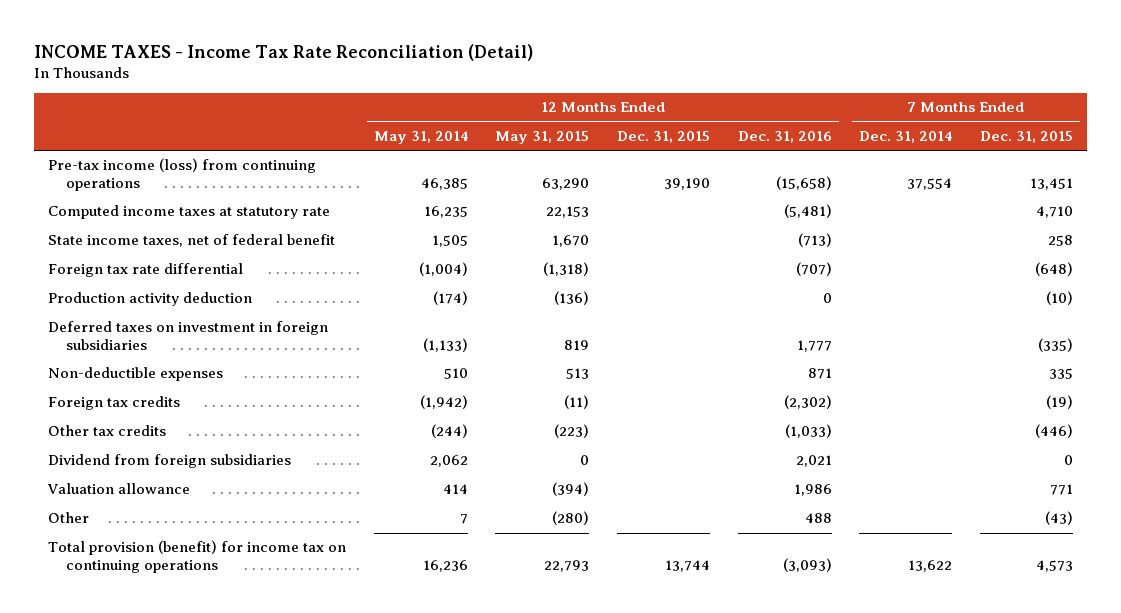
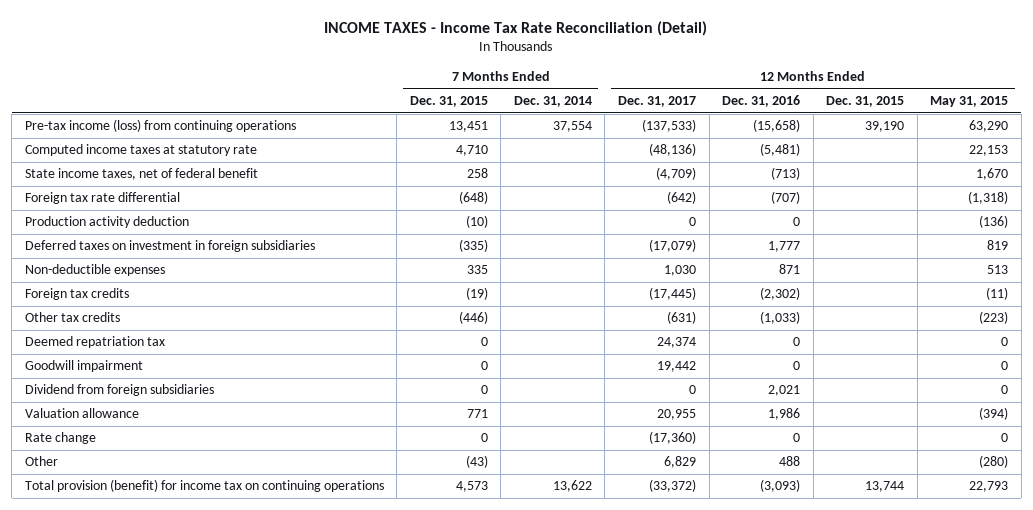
[373,130,468,144] May 31, 2014 -> none
none -> [617,96,696,108] Dec. 31, 2017
none -> [24,336,165,349] Deemed repatriation tax
none -> [24,360,143,373] Goodwill impairment
none -> [24,432,96,445] Rate change

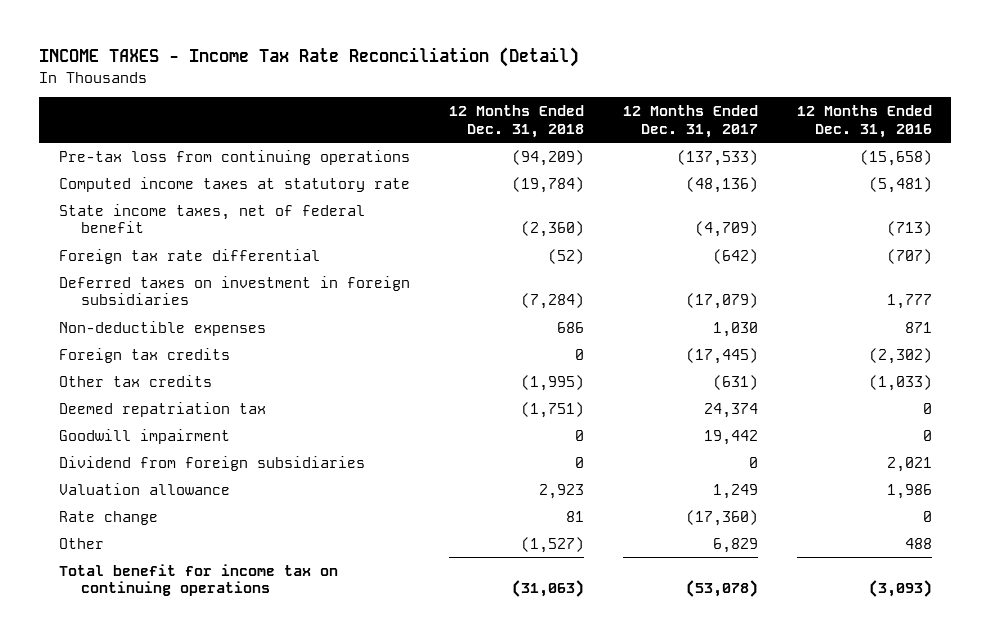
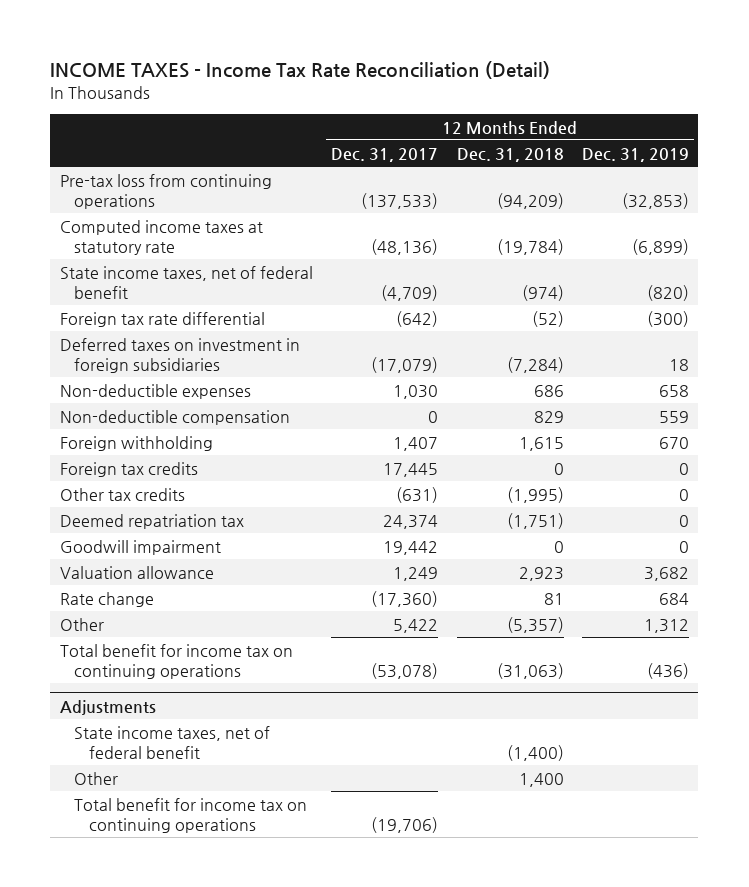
[796,105,932,138] 12 Months Ended Dec. 31, 2016 -> none
none -> [582,147,690,162] Dec. 31, 2019
[520,221,584,238] (2,360) -> [521,284,564,301] (974)
none -> [59,409,290,425] Non-deductible compensation
none -> [59,435,213,451] Foreign withholding
[685,347,758,364] (17,445) -> [383,462,439,477] 17,445
[58,455,365,471] Dividend from foreign subsidiaries -> none
[520,536,584,553] (1,527) -> [506,616,564,633] (5,357)
[712,537,758,553] 6,829 -> [393,618,439,633] 5,422
none -> [59,699,156,715] Adjustments
none -> [74,725,271,759] State income taxes, net of federal benefit
none -> [74,771,119,785] Other
none -> [74,797,308,833] Total benefit for income tax on continuing operations

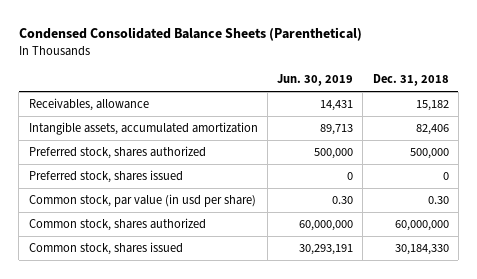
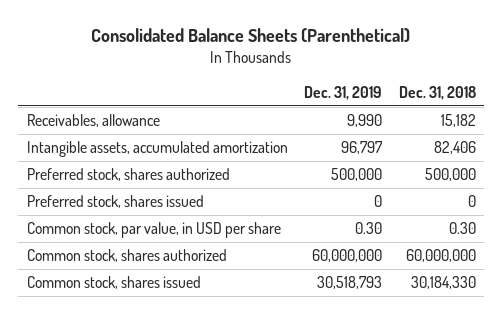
[18,26,362,41] Condensed Consolidated Balance Sheets (Parenthetical) -> [91,28,411,44] Consolidated Balance Sheets (Parenthetical)
[277,74,354,87] Jun. 30, 2019 -> none
none -> [304,86,383,101] Dec. 31, 2019
[28,194,256,208] Common stock, par value (in usd per share) -> [26,222,281,239] Common stock, par value, in USD per share

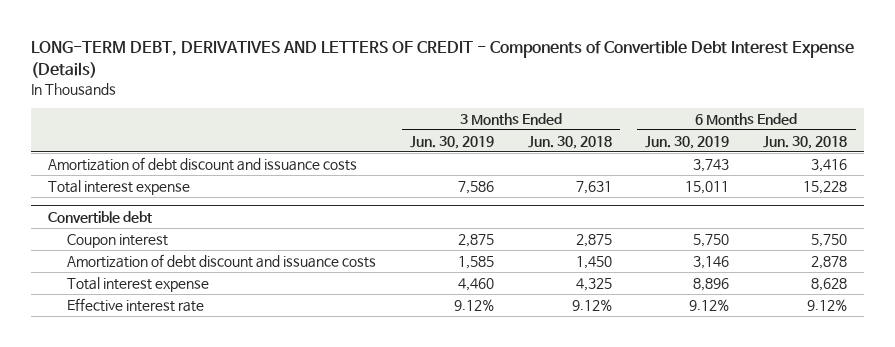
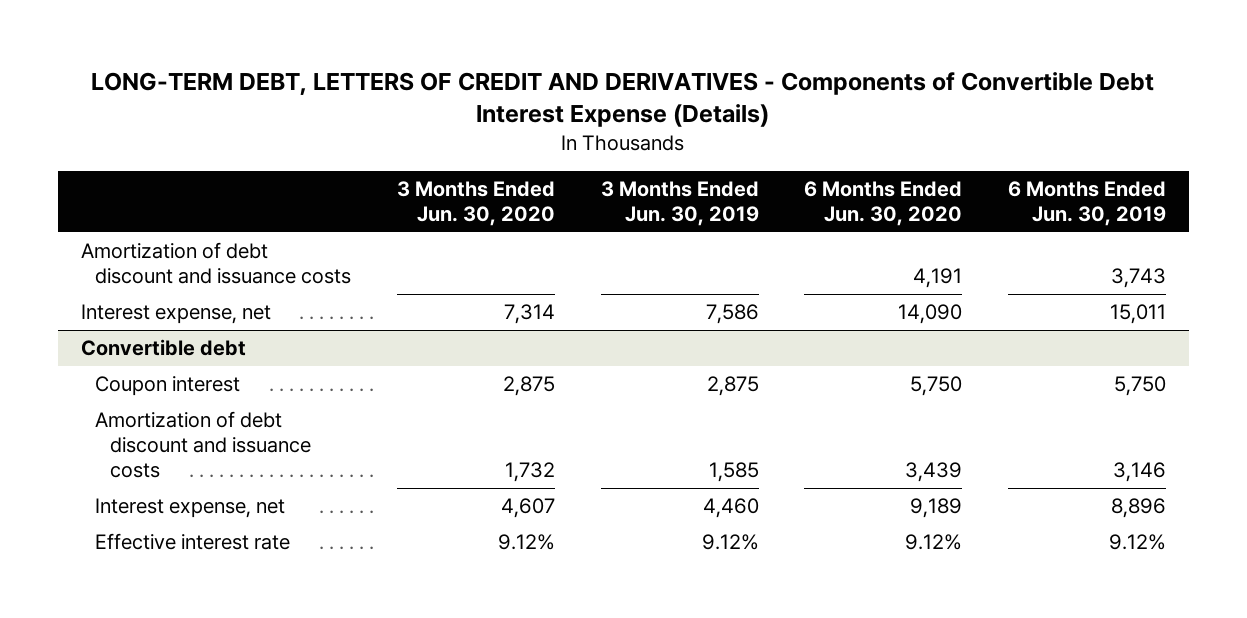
[31,40,855,78] LONG-TERM DEBT, DERIVATIVES AND LETTERS OF CREDIT - Components of Convertible Debt Interest Expense (Details) -> [91,72,1155,128] LONG-TERM DEBT, LETTERS OF CREDIT AND DERIVATIVES - Components of Convertible Debt Interest Expense (Details)
[527,135,612,149] Jun. 30, 2018 -> none
[763,135,848,149] Jun. 30, 2018 -> none
none -> [397,181,556,227] 3 Months Ended Jun. 30, 2020
none -> [804,181,963,227] 6 Months Ended Jun. 30, 2020
[48,180,191,196] Total interest expense -> [80,304,271,325] Interest expense, net
[67,277,210,293] Total interest expense -> [95,498,286,519] Interest expense, net

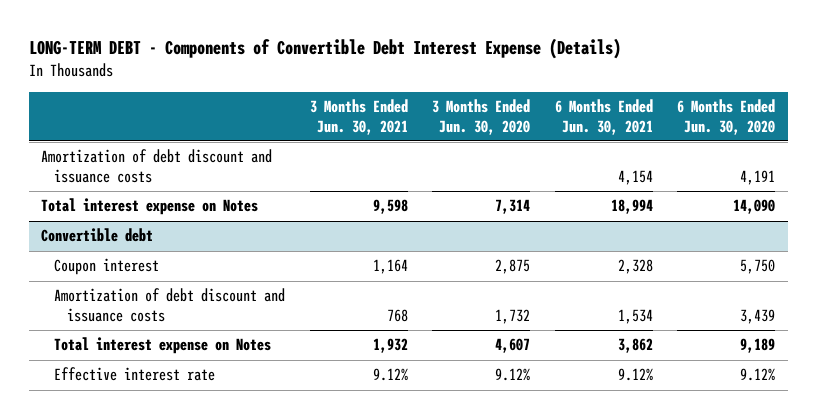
[91,72,1155,128] LONG-TERM DEBT, LETTERS OF CREDIT AND DERIVATIVES - Components of Convertible Debt Interest Expense (Details) -> [28,37,621,59] LONG-TERM DEBT - Components of Convertible Debt Interest Expense (Details)
[600,181,759,227] 3 Months Ended Jun. 30, 2019 -> none
[1008,181,1167,227] 6 Months Ended Jun. 30, 2019 -> none
none -> [309,99,408,135] 3 Months Ended Jun. 30, 2021
none -> [554,99,653,135] 6 Months Ended Jun. 30, 2021
[80,304,271,325] Interest expense, net -> [41,198,259,216] Total interest expense on Notes
[95,498,286,519] Interest expense, net -> [54,337,272,355] Total interest expense on Notes

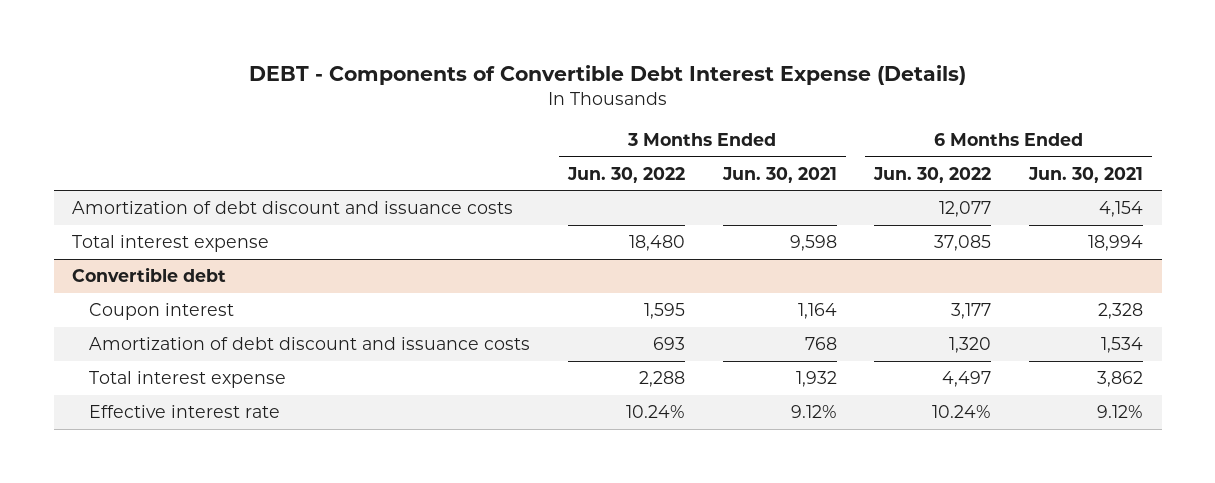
[28,37,621,59] LONG-TERM DEBT - Components of Convertible Debt Interest Expense (Details) -> [248,65,966,86] DEBT - Components of Convertible Debt Interest Expense (Details)
[432,99,531,135] 3 Months Ended Jun. 30, 2020 -> none
[677,99,776,135] 6 Months Ended Jun. 30, 2020 -> none
none -> [566,166,685,183] Jun. 30, 2022
none -> [873,166,992,183] Jun. 30, 2022
[41,198,259,216] Total interest expense on Notes -> [72,235,270,253] Total interest expense
[54,337,272,355] Total interest expense on Notes -> [89,371,287,389] Total interest expense

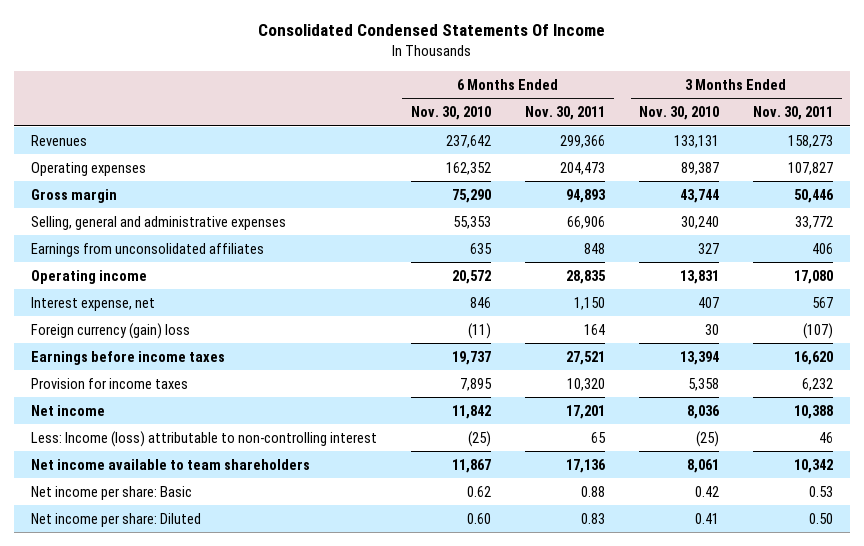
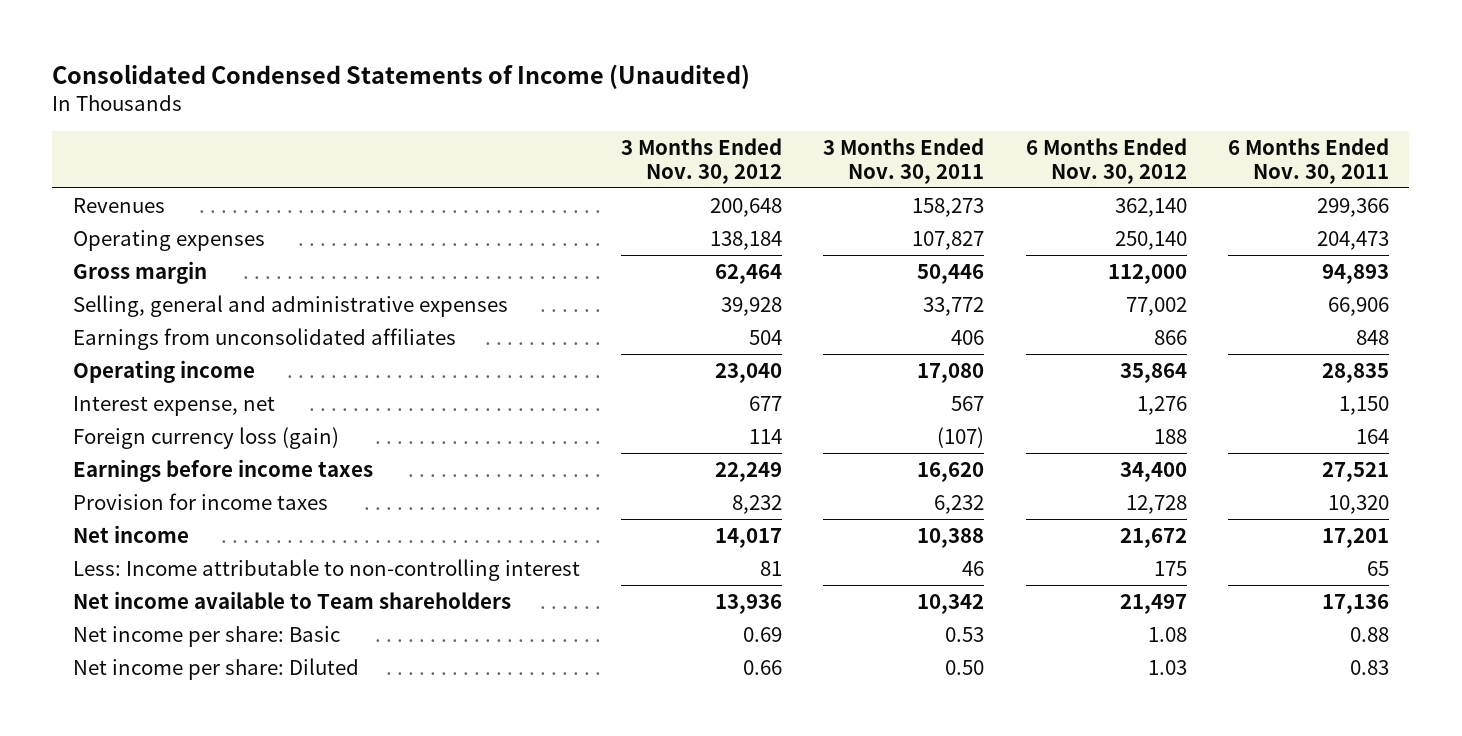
[258,24,606,37] Consolidated Condensed Statements Of Income -> [52,63,751,89] Consolidated Condensed Statements of Income (Unaudited)
[410,106,491,121] Nov. 30, 2010 -> none
[639,106,720,121] Nov. 30, 2010 -> none
none -> [621,138,783,184] 3 Months Ended Nov. 30, 2012
none -> [1025,138,1187,184] 6 Months Ended Nov. 30, 2012
[30,322,190,339] Foreign currency (gain) loss -> [72,426,339,449] Foreign currency loss (gain)
[30,430,377,447] Less: Income (loss) attributable to non-controlling interest -> [72,558,580,581] Less: Income attributable to non-controlling interest
[30,458,310,470] Net income available to team shareholders -> [72,590,511,609] Net income available to Team shareholders

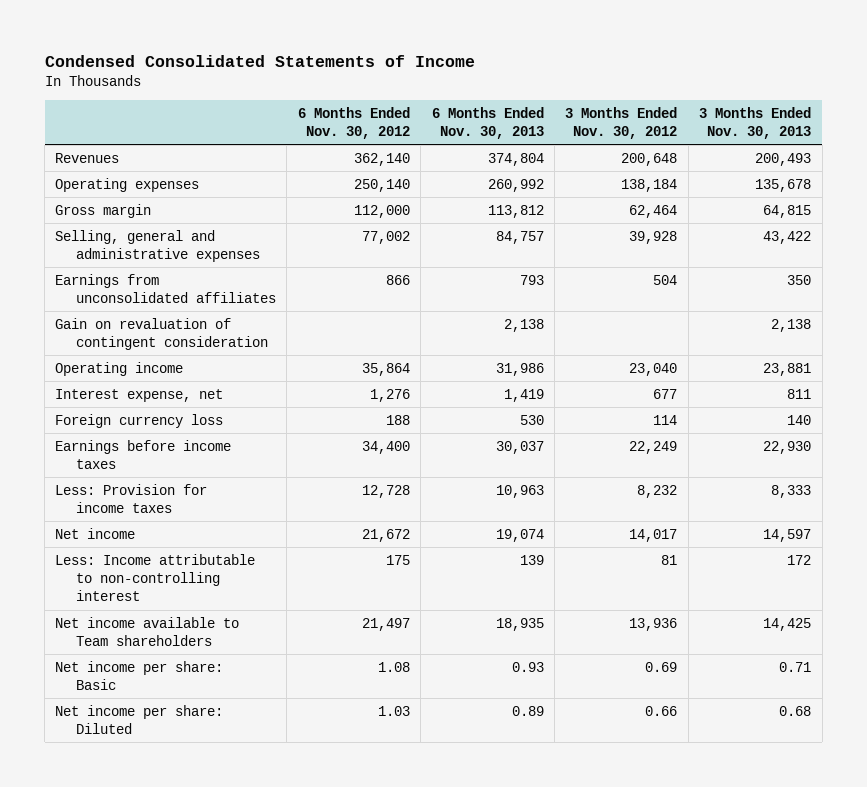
[52,63,751,89] Consolidated Condensed Statements of Income (Unaudited) -> [44,54,475,67] Condensed Consolidated Statements of Income
[823,138,985,184] 3 Months Ended Nov. 30, 2011 -> none
[1227,138,1389,184] 6 Months Ended Nov. 30, 2011 -> none
none -> [431,106,544,139] 6 Months Ended Nov. 30, 2013
none -> [699,106,812,139] 3 Months Ended Nov. 30, 2013
none -> [55,317,268,350] Gain on revaluation of contingent consideration
[72,426,339,449] Foreign currency loss (gain) -> [55,413,224,428] Foreign currency loss
[72,492,328,510] Provision for income taxes -> [55,483,208,513] Less: Provision for income taxes

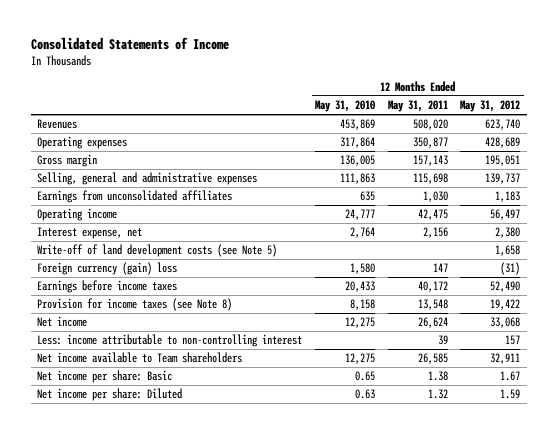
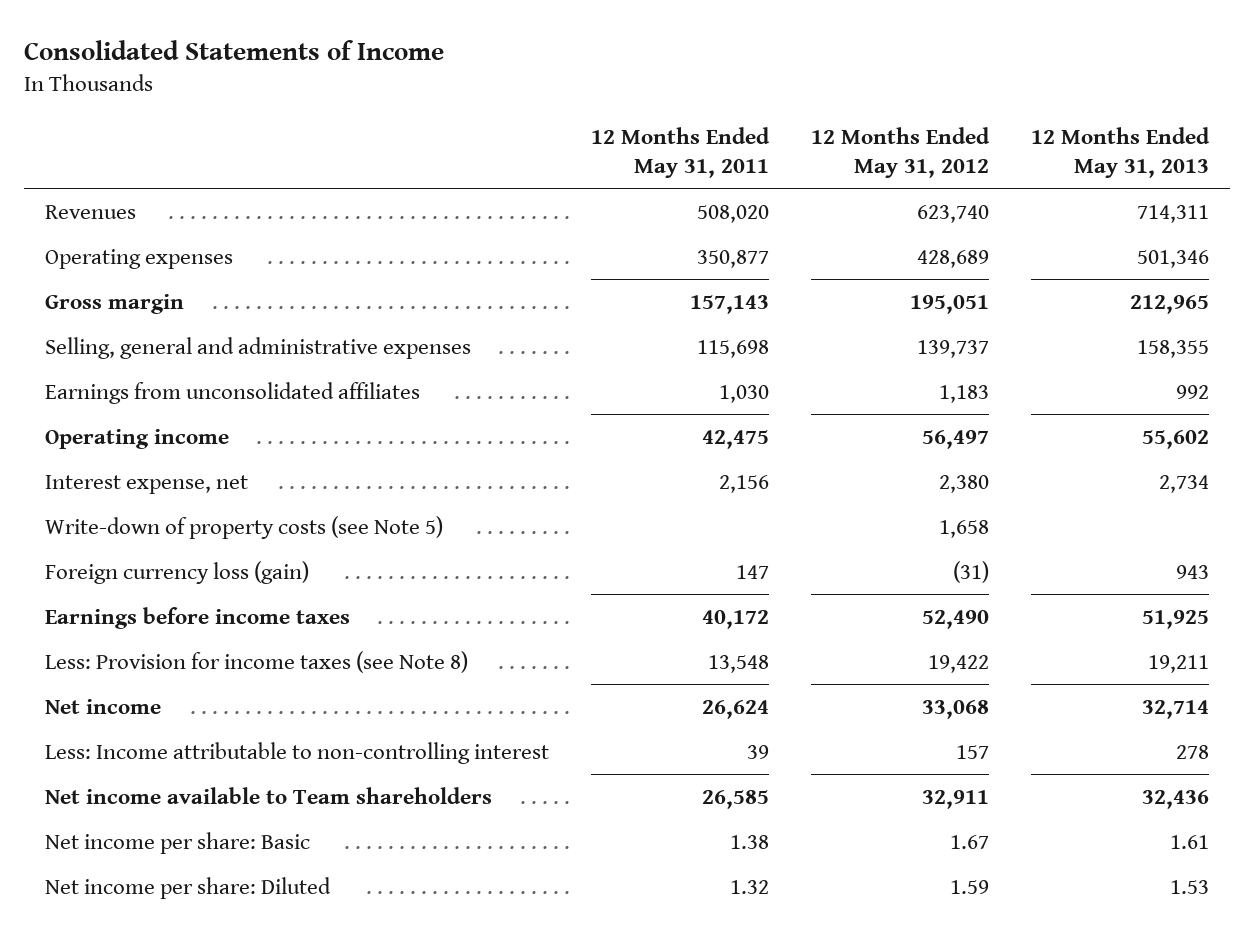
[314,100,375,113] May 31, 2010 -> none
none -> [1030,126,1210,178] 12 Months Ended May 31, 2013
[36,244,277,258] Write-off of land development costs (see Note 5) -> [44,515,443,539] Write-down of property costs (see Note 5)
[36,262,177,276] Foreign currency (gain) loss -> [44,560,309,584] Foreign currency loss (gain)
[36,298,232,312] Provision for income taxes (see Note 8) -> [44,650,468,673] Less: Provision for income taxes (see Note 8)
[36,334,302,348] Less: income attributable to non-controlling interest -> [44,741,549,764] Less: Income attributable to non-controlling interest

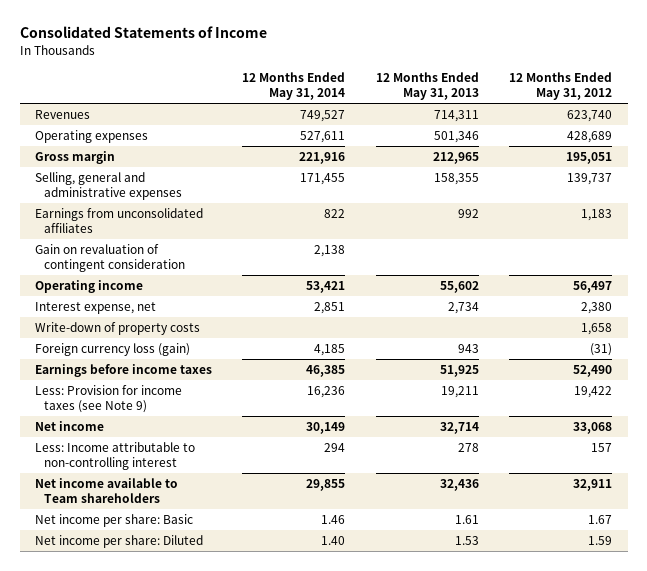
[590,126,770,178] 12 Months Ended May 31, 2011 -> none
none -> [242,71,346,101] 12 Months Ended May 31, 2014
none -> [34,243,185,273] Gain on revaluation of contingent consideration
[44,515,443,539] Write-down of property costs (see Note 5) -> [34,321,200,335] Write-down of property costs
[44,650,468,673] Less: Provision for income taxes (see Note 8) -> [34,384,182,414] Less: Provision for income taxes (see Note 9)

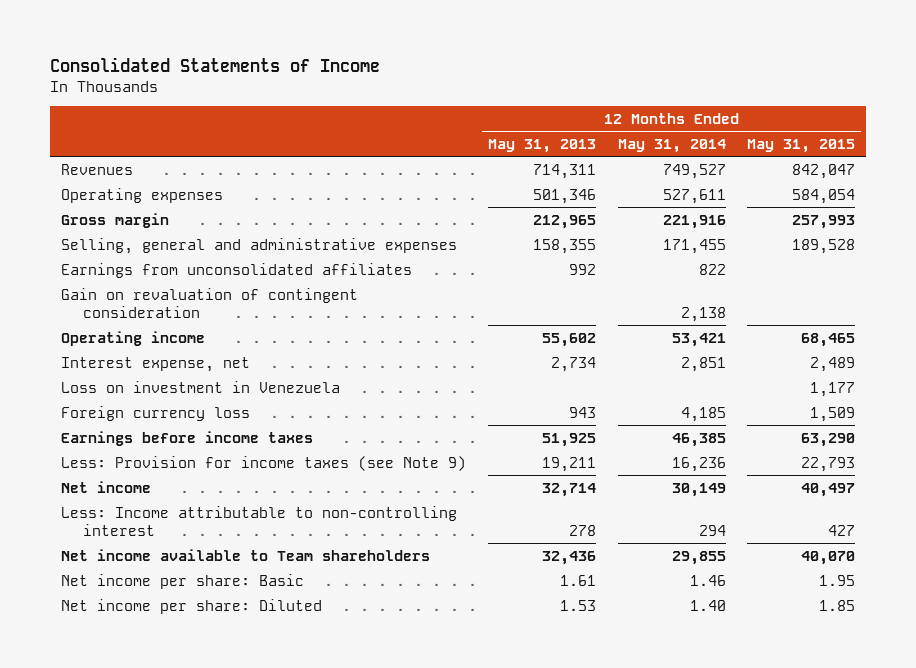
[509,71,613,101] 12 Months Ended May 31, 2012 -> none
none -> [747,138,856,153] May 31, 2015
[34,321,200,335] Write-down of property costs -> none
none -> [60,380,340,393] Loss on investment in Venezuela
[34,342,190,356] Foreign currency loss (gain) -> [60,405,250,421] Foreign currency loss

